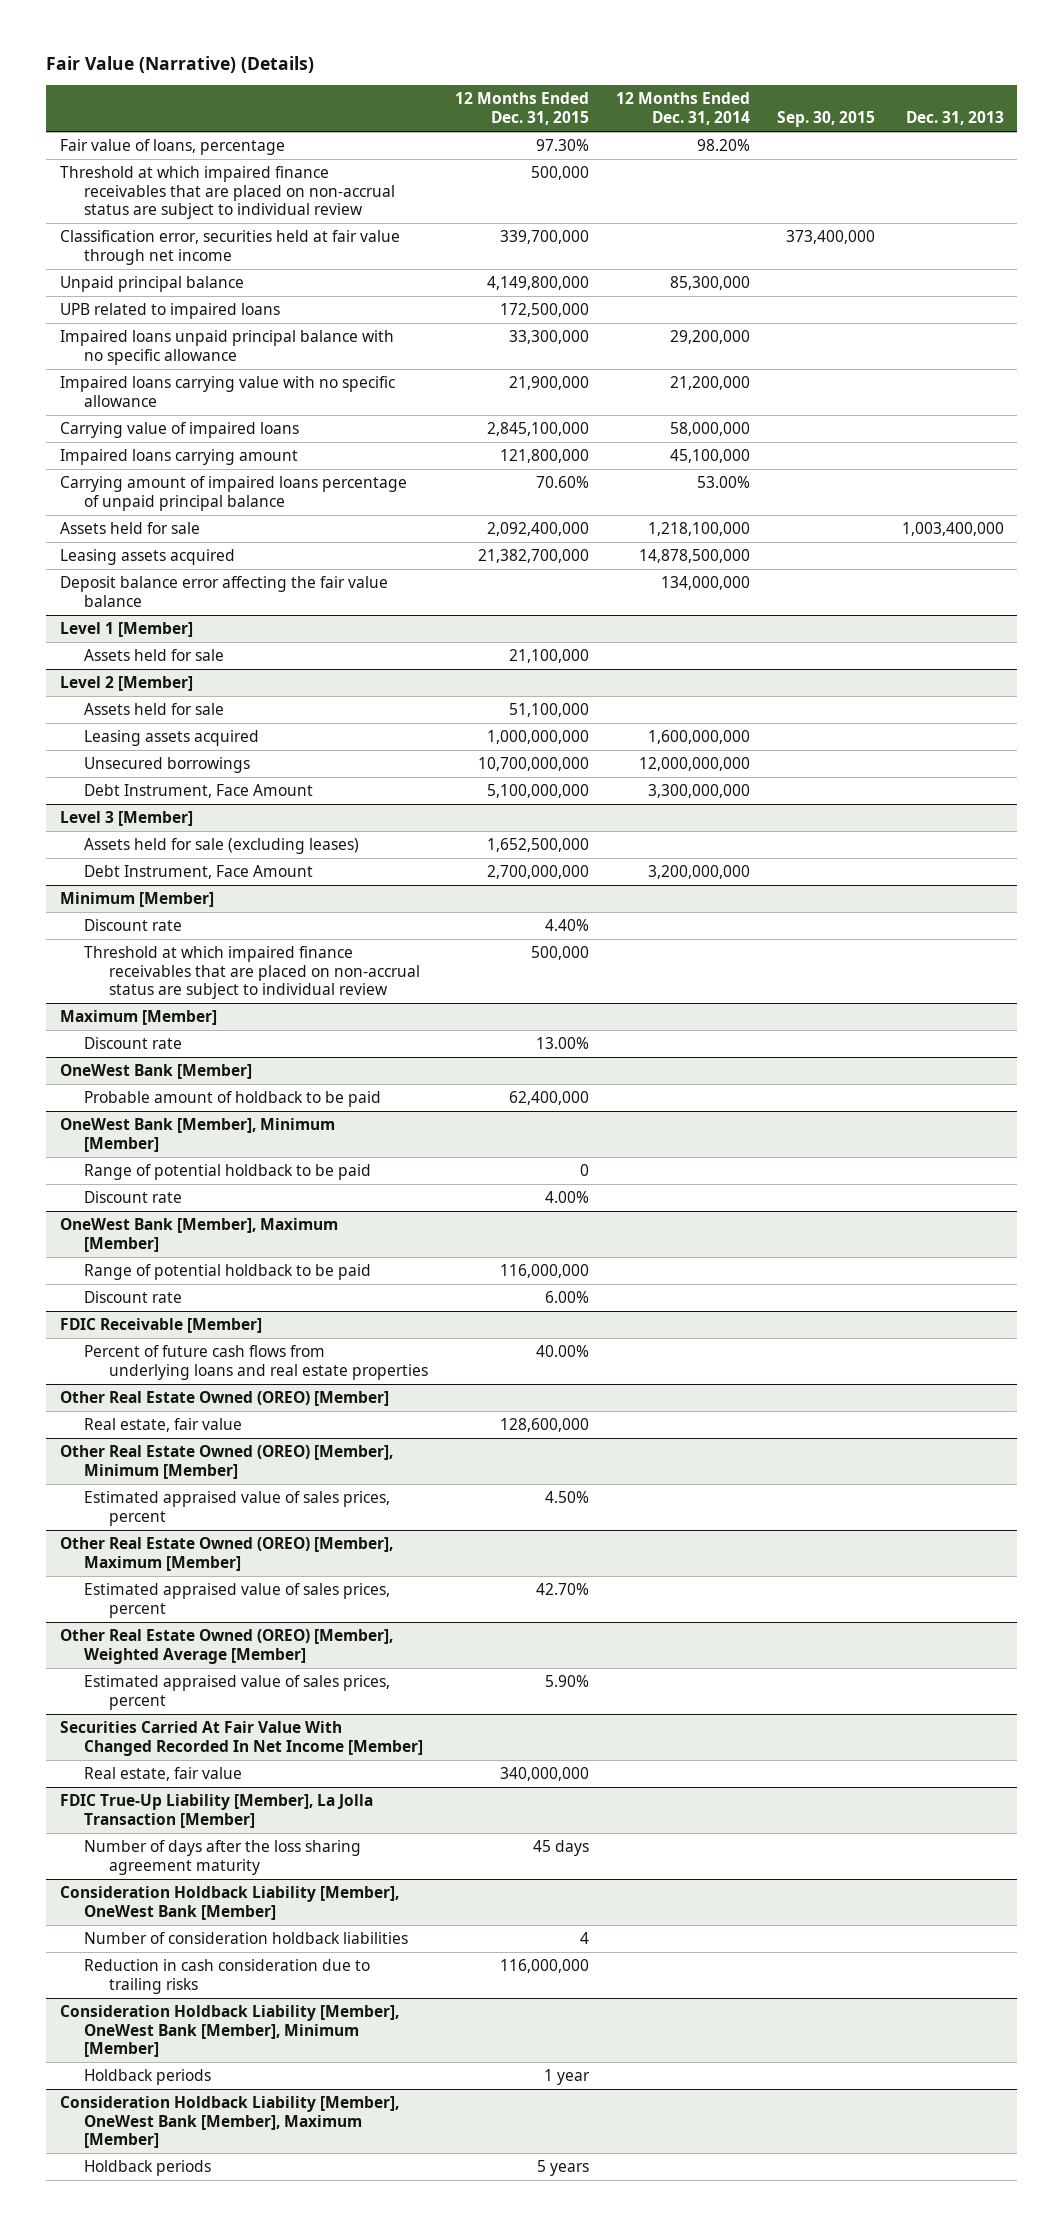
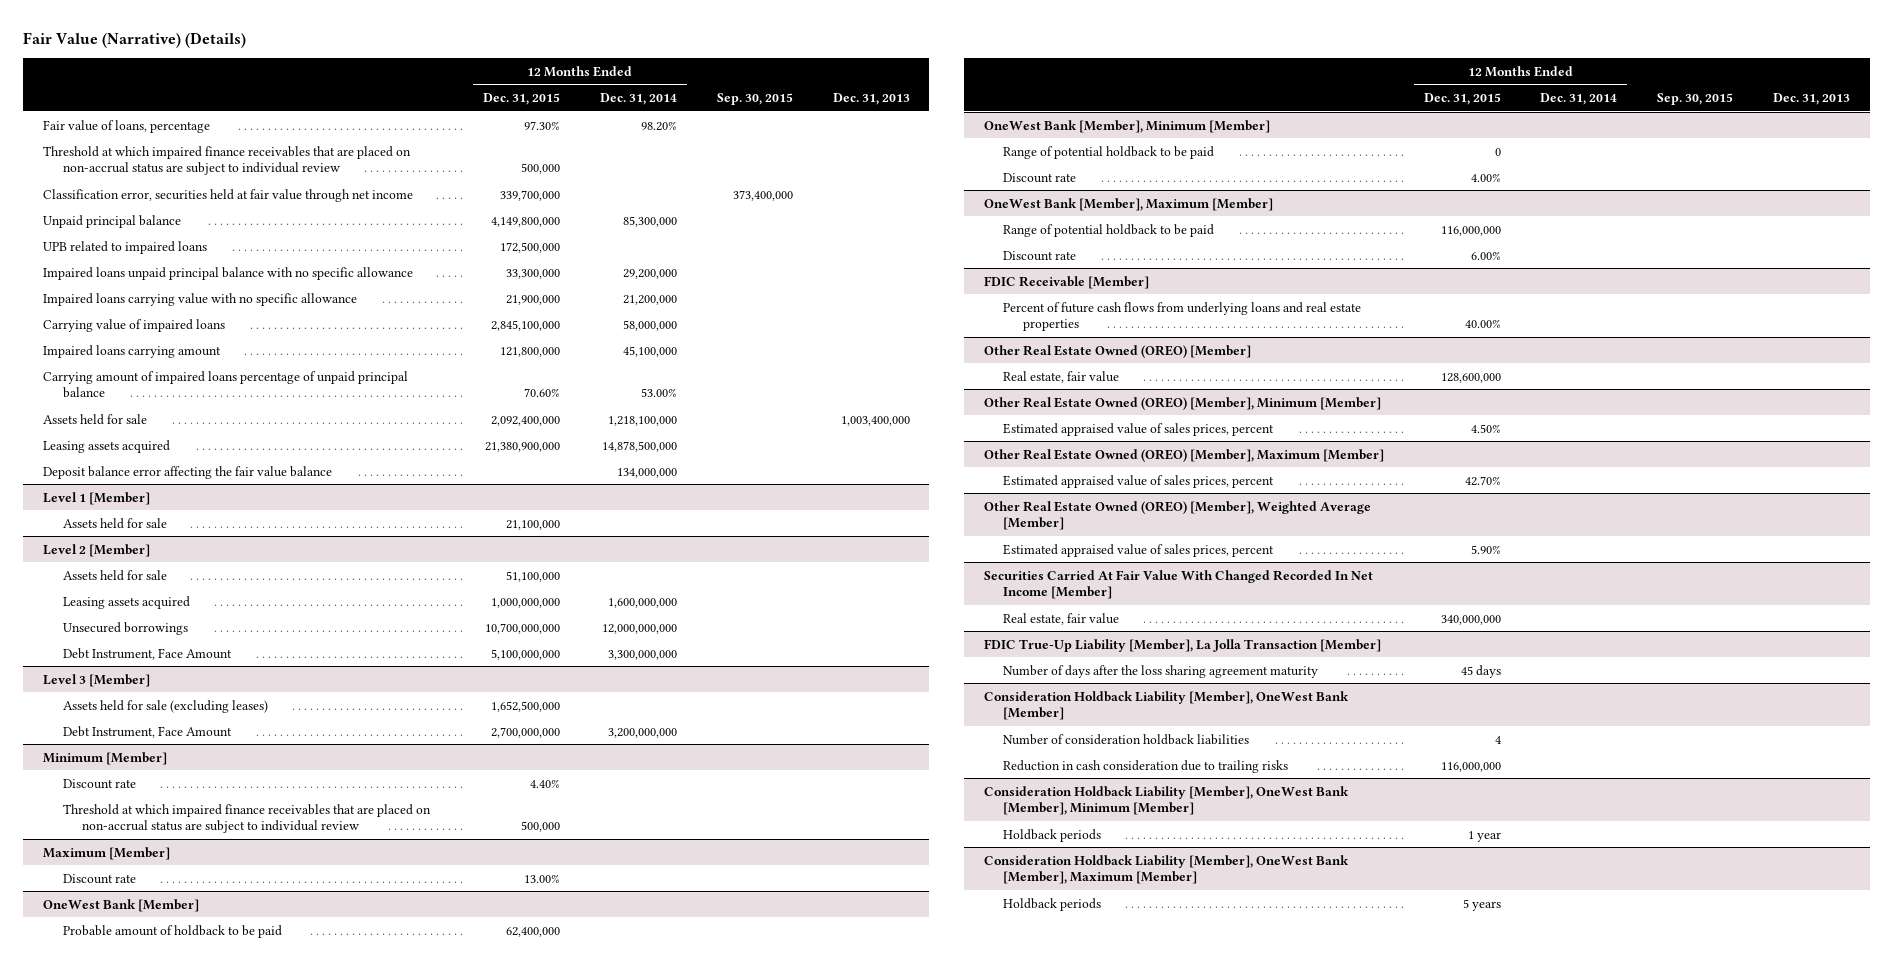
[477,549,589,564] 21,382,700,000 -> [484,441,560,452] 21,380,900,000

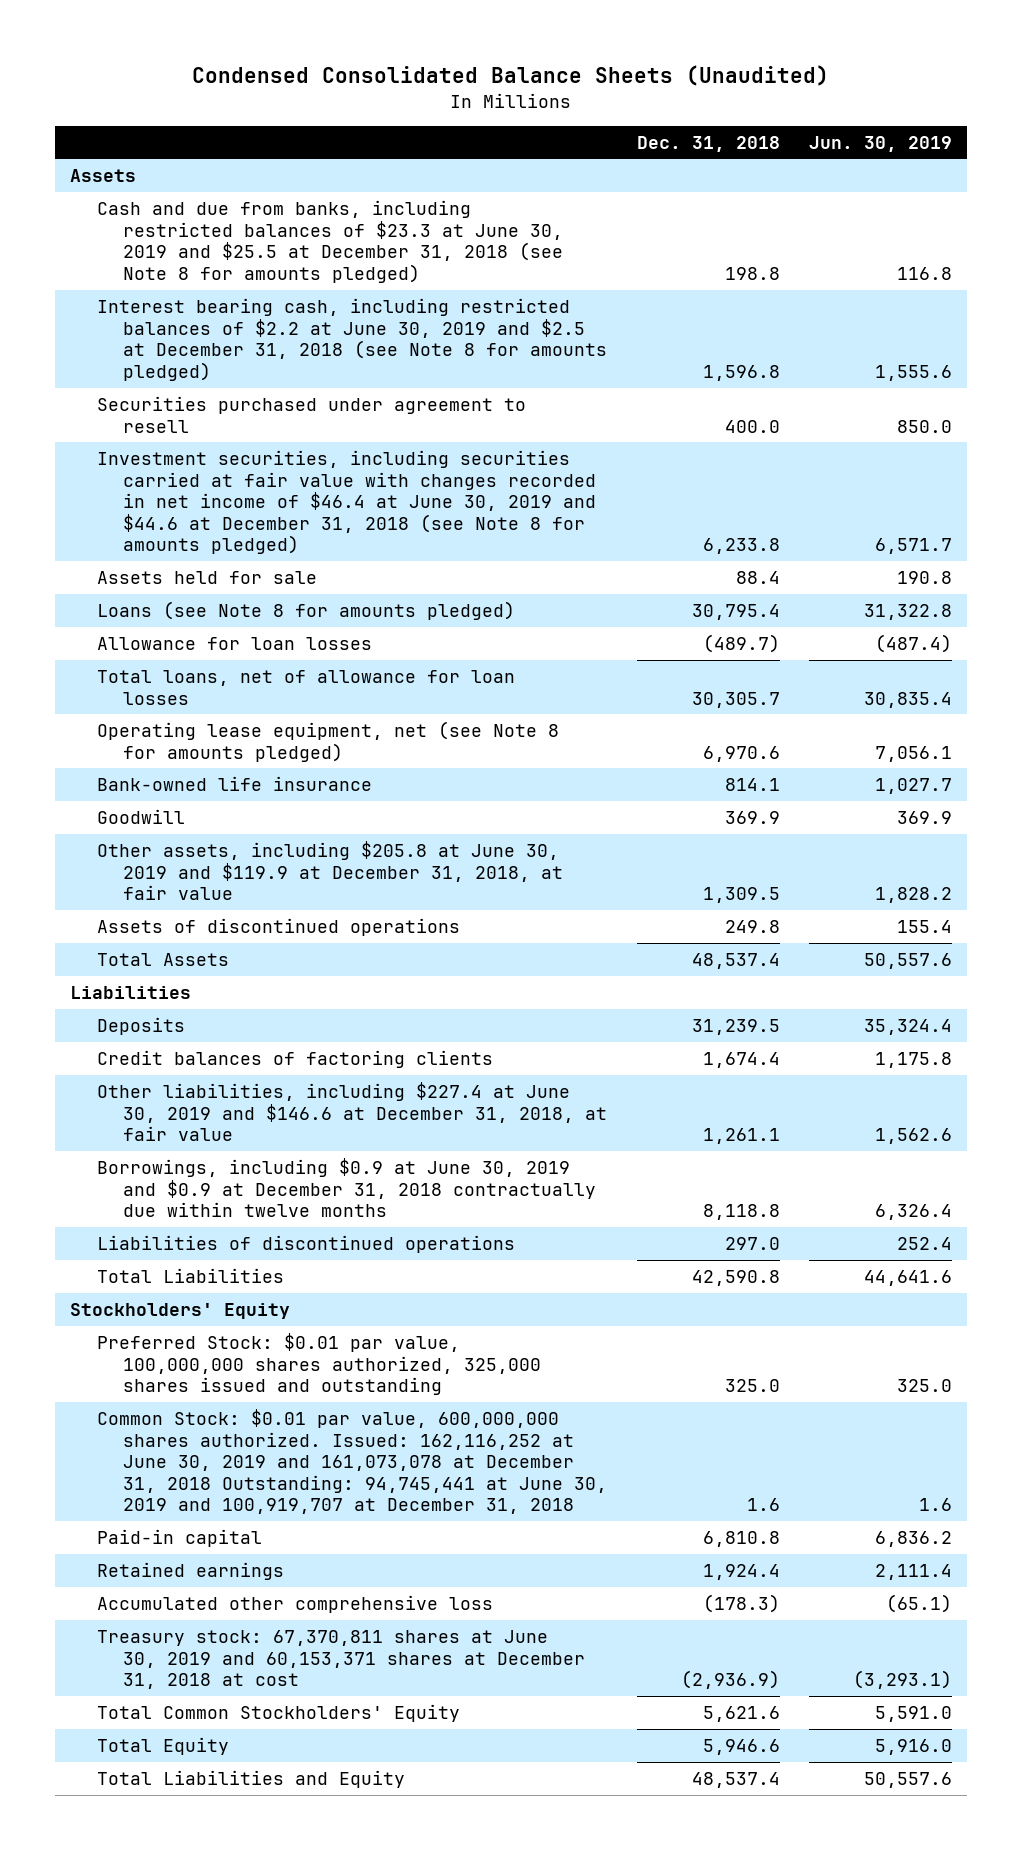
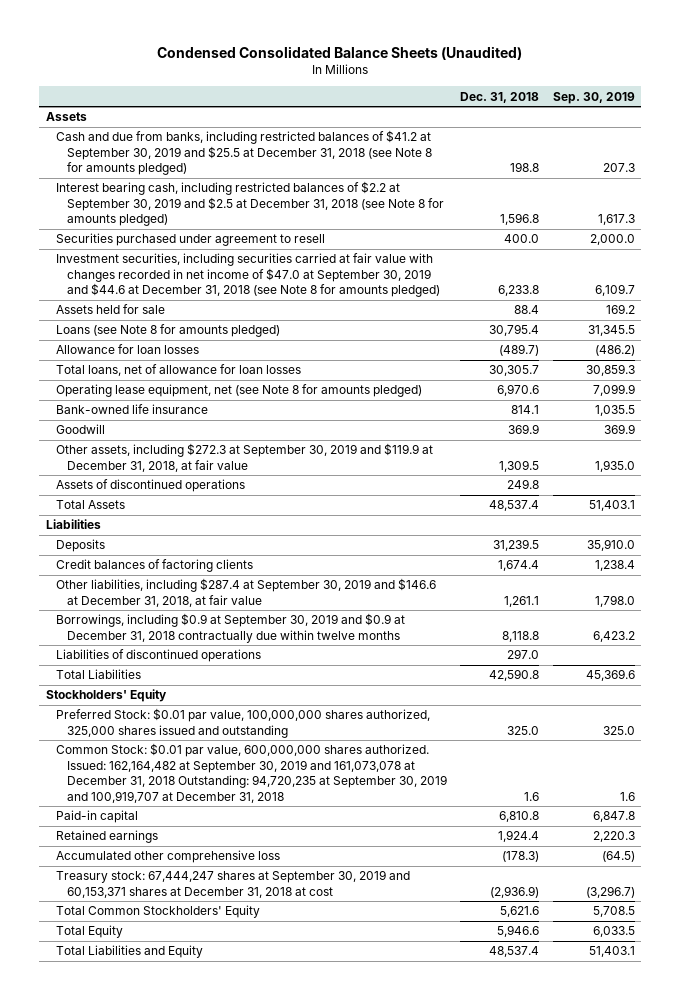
[809,135,953,152] Jun. 30, 2019 -> none
none -> [552,91,635,104] Sep. 30, 2019
[96,200,564,283] Cash and due from banks, including restricted balances of $23.3 at June 30, 2019 and $25.5 at December 31, 2018 (see Note 8 for amounts pledged) -> [56,130,432,176] Cash and due from banks, including restricted balances of $41.2 at September 30, 2019 and $25.5 at December 31, 2018 (see Note 8 for amounts pledged)
[96,298,608,381] Interest bearing cash, including restricted balances of $2.2 at June 30, 2019 and $2.5 at December 31, 2018 (see Note 8 for amounts pledged) -> [56,181,444,227] Interest bearing cash, including restricted balances of $2.2 at September 30, 2019 and $2.5 at December 31, 2018 (see Note 8 for amounts pledged)
[96,450,597,555] Investment securities, including securities carried at fair value with changes recorded in net income of $46.4 at June 30, 2019 and $44.6 at December 31, 2018 (see Note 8 for amounts pledged) -> [56,253,440,298] Investment securities, including securities carried at fair value with changes recorded in net income of $47.0 at September 30, 2019 and $44.6 at December 31, 2018 (see Note 8 for amounts pledged)
[96,841,564,901] Other assets, including $205.8 at June 30, 2019 and $119.9 at December 31, 2018, at fair value -> [56,443,434,472] Other assets, including $272.3 at September 30, 2019 and $119.9 at December 31, 2018, at fair value
[96,1082,608,1142] Other liabilities, including $227.4 at June 30, 2019 and $146.6 at December 31, 2018, at fair value -> [56,578,437,607] Other liabilities, including $287.4 at September 30, 2019 and $146.6 at December 31, 2018, at fair value
[96,1158,597,1218] Borrowings, including $0.9 at June 30, 2019 and $0.9 at December 31, 2018 contractually due within twelve months -> [56,613,406,643] Borrowings, including $0.9 at September 30, 2019 and $0.9 at December 31, 2018 contractually due within twelve months
[96,1409,608,1515] Common Stock: $0.01 par value, 600,000,000 shares authorized. Issued: 162,116,252 at June 30, 2019 and 161,073,078 at December 31, 2018 Outstanding: 94,745,441 at June 30, 2019 and 100,919,707 at December 31, 2018 -> [56,743,447,803] Common Stock: $0.01 par value, 600,000,000 shares authorized. Issued: 162,164,482 at September 30, 2019 and 161,073,078 at December 31, 2018 Outstanding: 94,720,235 at September 30, 2019 and 100,919,707 at December 31, 2018
[96,1630,586,1690] Treasury stock: 67,370,811 shares at June 30, 2019 and 60,153,371 shares at December 31, 2018 at cost -> [56,870,411,898] Treasury stock: 67,444,247 shares at September 30, 2019 and 60,153,371 shares at December 31, 2018 at cost

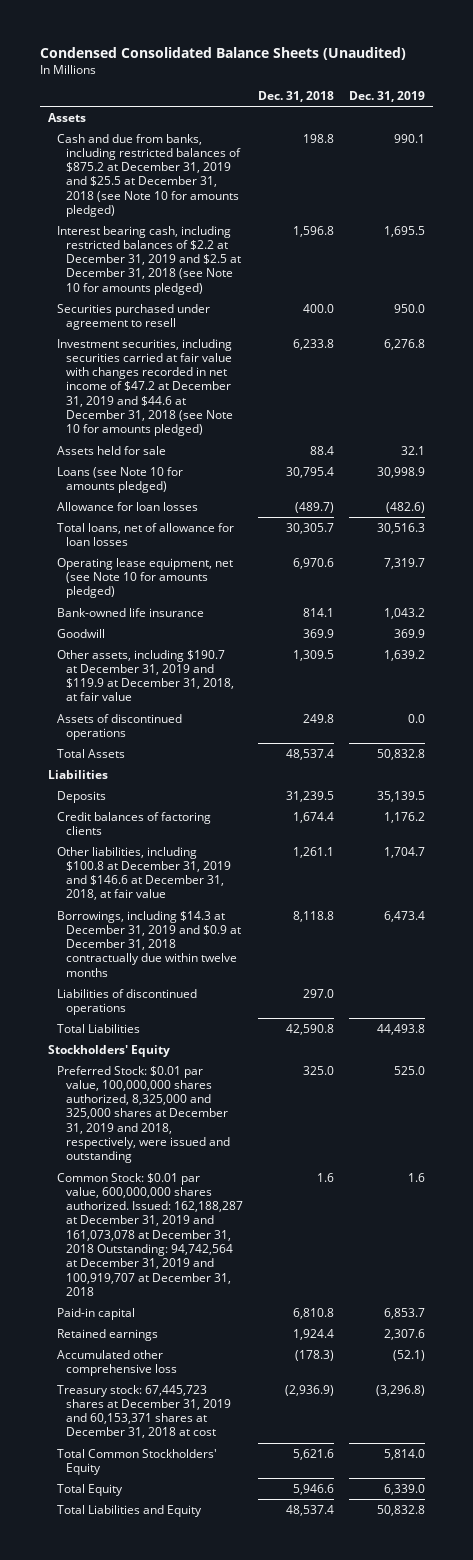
[552,91,635,104] Sep. 30, 2019 -> none
none -> [349,90,426,102] Dec. 31, 2019
[56,130,432,176] Cash and due from banks, including restricted balances of $41.2 at September 30, 2019 and $25.5 at December 31, 2018 (see Note 8 for amounts pledged) -> [56,133,241,218] Cash and due from banks, including restricted balances of $875.2 at December 31, 2019 and $25.5 at December 31, 2018 (see Note 10 for amounts pledged)
[56,181,444,227] Interest bearing cash, including restricted balances of $2.2 at September 30, 2019 and $2.5 at December 31, 2018 (see Note 8 for amounts pledged) -> [56,225,241,295] Interest bearing cash, including restricted balances of $2.2 at December 31, 2019 and $2.5 at December 31, 2018 (see Note 10 for amounts pledged)
[56,253,440,298] Investment securities, including securities carried at fair value with changes recorded in net income of $47.0 at September 30, 2019 and $44.6 at December 31, 2018 (see Note 8 for amounts pledged) -> [56,338,233,437] Investment securities, including securities carried at fair value with changes recorded in net income of $47.2 at December 31, 2019 and $44.6 at December 31, 2018 (see Note 10 for amounts pledged)
[56,324,281,338] Loans (see Note 8 for amounts pledged) -> [56,466,183,493] Loans (see Note 10 for amounts pledged)
[56,384,423,398] Operating lease equipment, net (see Note 8 for amounts pledged) -> [56,557,233,599] Operating lease equipment, net (see Note 10 for amounts pledged)
[56,443,434,472] Other assets, including $272.3 at September 30, 2019 and $119.9 at December 31, 2018, at fair value -> [56,649,234,702] Other assets, including $190.7 at December 31, 2019 and $119.9 at December 31, 2018, at fair value
[56,578,437,607] Other liabilities, including $287.4 at September 30, 2019 and $146.6 at December 31, 2018, at fair value -> [56,846,231,901] Other liabilities, including $100.8 at December 31, 2019 and $146.6 at December 31, 2018, at fair value
[56,613,406,643] Borrowings, including $0.9 at September 30, 2019 and $0.9 at December 31, 2018 contractually due within twelve months -> [56,910,241,977] Borrowings, including $14.3 at December 31, 2019 and $0.9 at December 31, 2018 contractually due within twelve months
[56,708,431,738] Preferred Stock: $0.01 par value, 100,000,000 shares authorized, 325,000 shares issued and outstanding -> [56,1065,230,1164] Preferred Stock: $0.01 par value, 100,000,000 shares authorized, 8,325,000 and 325,000 shares at December 31, 2019 and 2018, respectively, were issued and outstanding
[56,743,447,803] Common Stock: $0.01 par value, 600,000,000 shares authorized. Issued: 162,164,482 at September 30, 2019 and 161,073,078 at December 31, 2018 Outstanding: 94,720,235 at September 30, 2019 and 100,919,707 at December 31, 2018 -> [56,1172,243,1296] Common Stock: $0.01 par value, 600,000,000 shares authorized. Issued: 162,188,287 at December 31, 2019 and 161,073,078 at December 31, 2018 Outstanding: 94,742,564 at December 31, 2019 and 100,919,707 at December 31, 2018
[56,870,411,898] Treasury stock: 67,444,247 shares at September 30, 2019 and 60,153,371 shares at December 31, 2018 at cost -> [56,1384,231,1439] Treasury stock: 67,445,723 shares at December 31, 2019 and 60,153,371 shares at December 31, 2018 at cost

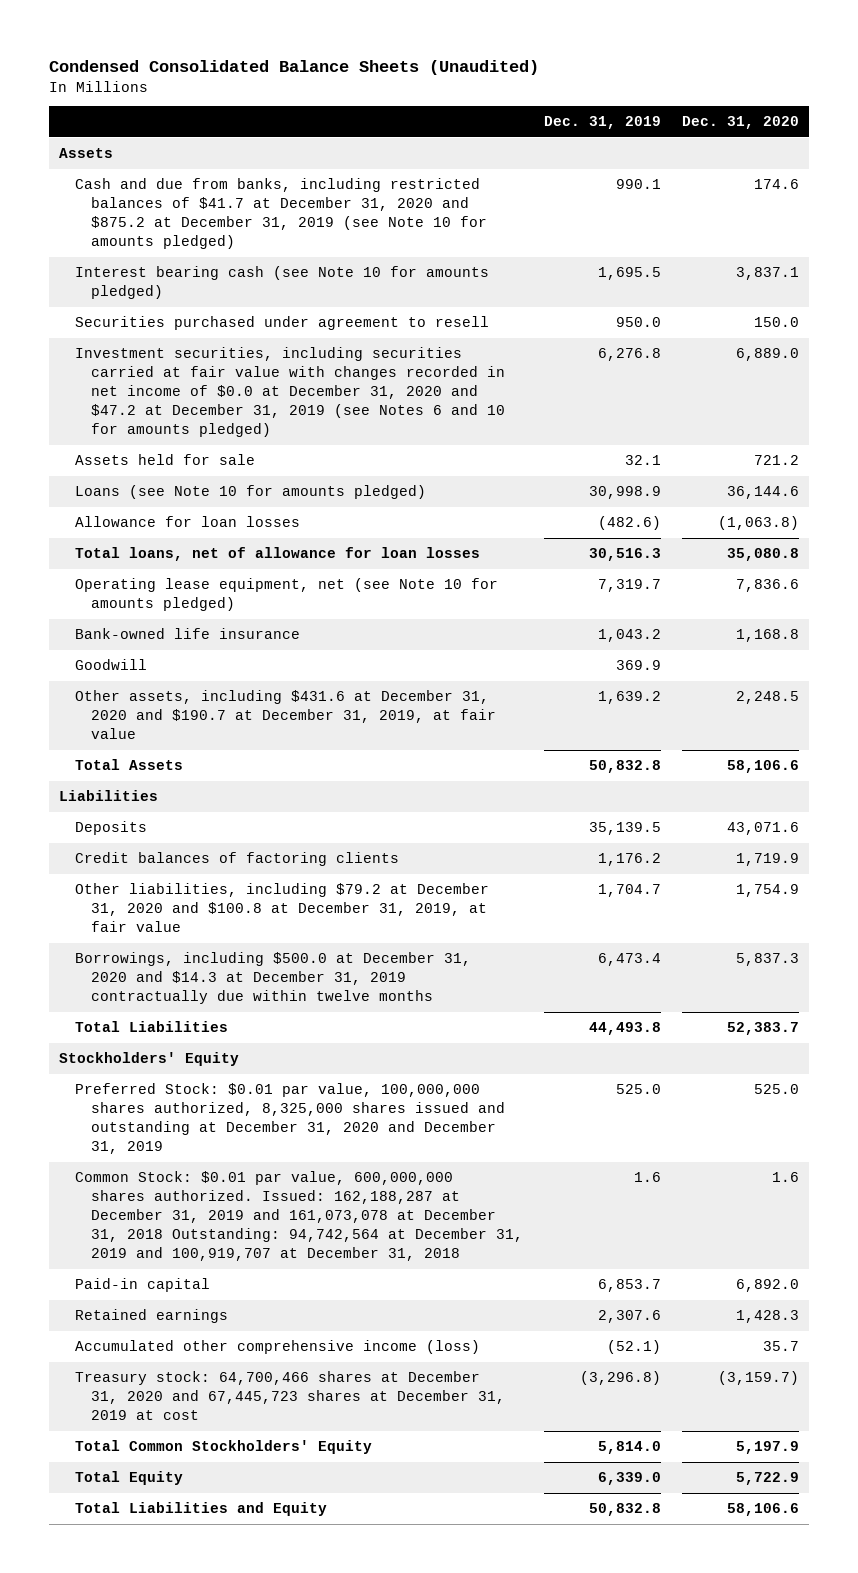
[258,90,335,102] Dec. 31, 2018 -> none
none -> [681,116,799,130] Dec. 31, 2020
[56,133,241,218] Cash and due from banks, including restricted balances of $875.2 at December 31, 2019 and $25.5 at December 31, 2018 (see Note 10 for amounts pledged) -> [75,178,488,250] Cash and due from banks, including restricted balances of $41.7 at December 31, 2020 and $875.2 at December 31, 2019 (see Note 10 for amounts pledged)
[56,225,241,295] Interest bearing cash, including restricted balances of $2.2 at December 31, 2019 and $2.5 at December 31, 2018 (see Note 10 for amounts pledged) -> [75,266,490,300] Interest bearing cash (see Note 10 for amounts pledged)
[56,338,233,437] Investment securities, including securities carried at fair value with changes recorded in net income of $47.2 at December 31, 2019 and $44.6 at December 31, 2018 (see Note 10 for amounts pledged) -> [75,347,506,438] Investment securities, including securities carried at fair value with changes recorded in net income of $0.0 at December 31, 2020 and $47.2 at December 31, 2019 (see Notes 6 and 10 for amounts pledged)
[56,713,182,740] Assets of discontinued operations -> none
[56,649,234,702] Other assets, including $190.7 at December 31, 2019 and $119.9 at December 31, 2018, at fair value -> [75,690,497,740] Other assets, including $431.6 at December 31, 2020 and $190.7 at December 31, 2019, at fair value
[56,988,197,1015] Liabilities of discontinued operations -> none
[56,846,231,901] Other liabilities, including $100.8 at December 31, 2019 and $146.6 at December 31, 2018, at fair value -> [75,883,490,933] Other liabilities, including $79.2 at December 31, 2020 and $100.8 at December 31, 2019, at fair value
[56,910,241,977] Borrowings, including $14.3 at December 31, 2019 and $0.9 at December 31, 2018 contractually due within twelve months -> [75,952,472,1005] Borrowings, including $500.0 at December 31, 2020 and $14.3 at December 31, 2019 contractually due within twelve months
[56,1065,230,1164] Preferred Stock: $0.01 par value, 100,000,000 shares authorized, 8,325,000 and 325,000 shares at December 31, 2019 and 2018, respectively, were issued and outstanding -> [75,1083,506,1155] Preferred Stock: $0.01 par value, 100,000,000 shares authorized, 8,325,000 shares issued and outstanding at December 31, 2020 and December 31, 2019
[56,1349,177,1376] Accumulated other comprehensive loss -> [75,1340,481,1355] Accumulated other comprehensive income (loss)
[56,1384,231,1439] Treasury stock: 67,445,723 shares at December 31, 2019 and 60,153,371 shares at December 31, 2018 at cost -> [75,1371,506,1421] Treasury stock: 64,700,466 shares at December 31, 2020 and 67,445,723 shares at December 31, 2019 at cost

